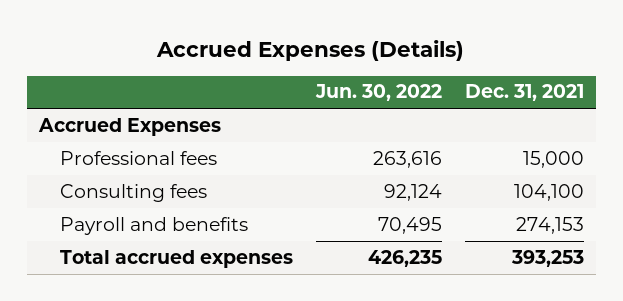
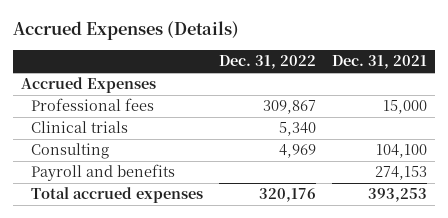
[314,84,442,102] Jun. 30, 2022 -> none
none -> [219,55,317,70] Dec. 31, 2022
none -> [31,121,129,134] Clinical trials
[59,183,207,202] Consulting fees -> [31,143,110,160] Consulting

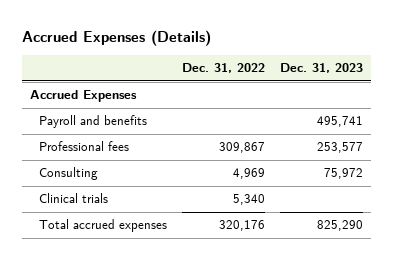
[332,55,428,70] Dec. 31, 2021 -> none
none -> [280,63,364,74] Dec. 31, 2023
[31,164,176,182] Payroll and benefits -> [39,115,148,129] Payroll and benefits
[31,121,129,134] Clinical trials -> [39,193,109,204] Clinical trials

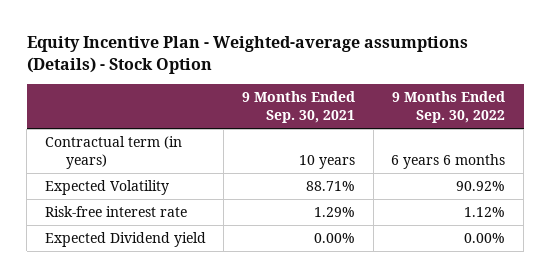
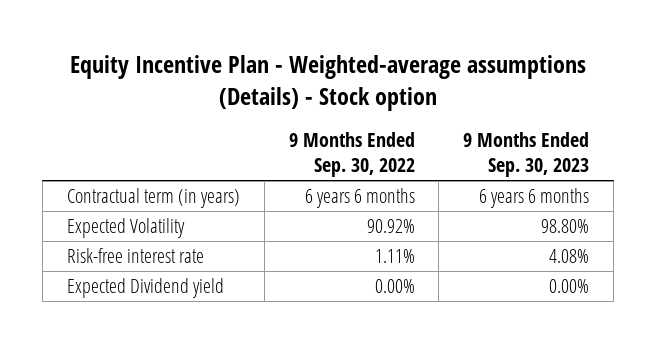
[26,36,468,74] Equity Incentive Plan - Weighted-average assumptions (Details) - Stock Option -> [70,55,587,111] Equity Incentive Plan - Weighted-average assumptions (Details) - Stock option
[242,91,356,124] 9 Months Ended Sep. 30, 2021 -> none
none -> [463,132,590,178] 9 Months Ended Sep. 30, 2023
[464,207,506,218] 1.12% -> [374,249,415,264] 1.11%

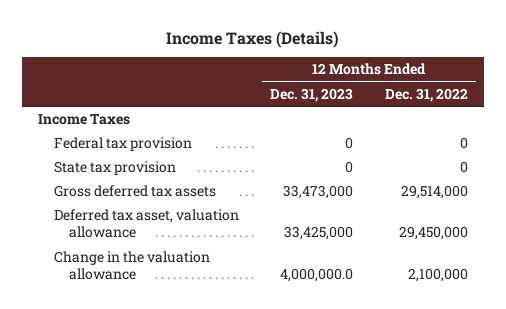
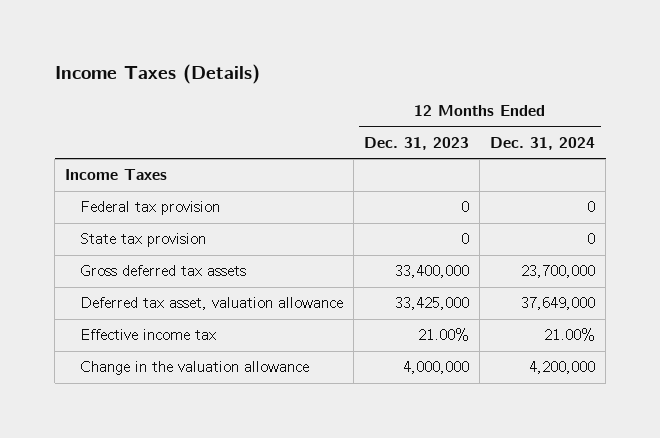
[385,87,469,102] Dec. 31, 2022 -> none
none -> [490,136,596,150] Dec. 31, 2024
[283,185,354,200] 33,473,000 -> [395,265,470,279] 33,400,000
none -> [80,329,217,341] Effective income tax
[280,268,354,283] 4,000,000.0 -> [403,361,470,375] 4,000,000

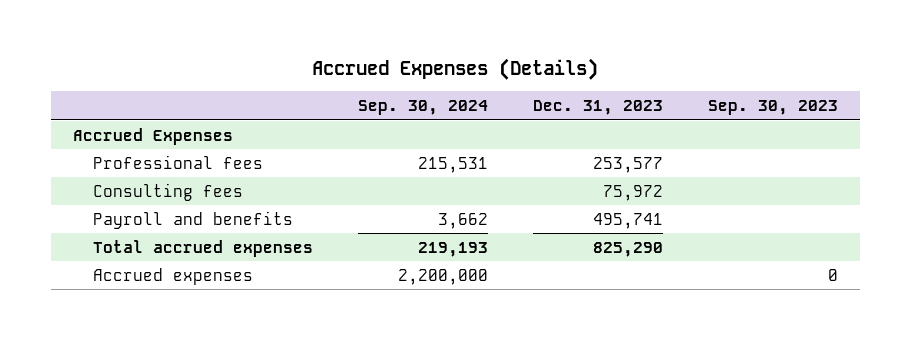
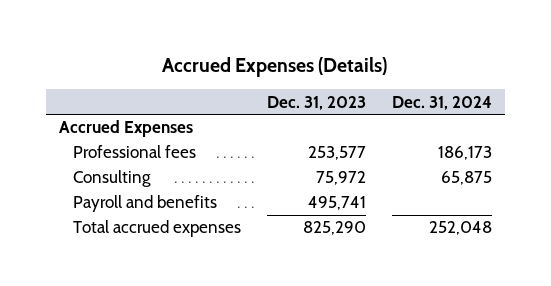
[358,100,489,116] Sep. 30, 2024 -> none
[707,100,838,116] Sep. 30, 2023 -> none
none -> [392,95,493,110] Dec. 31, 2024
[93,182,244,201] Consulting fees -> [73,170,152,188] Consulting
[93,267,254,285] Accrued expenses -> none

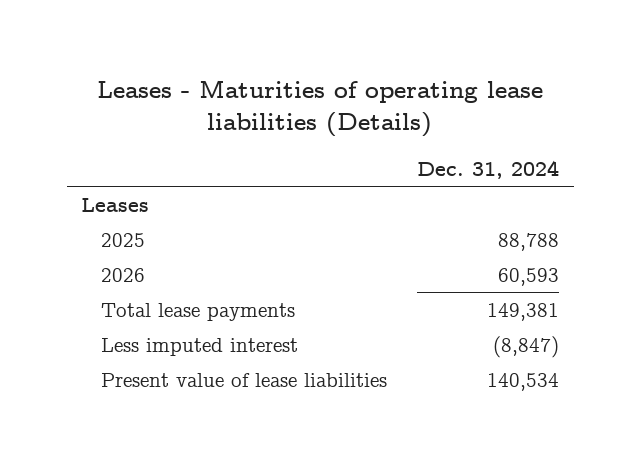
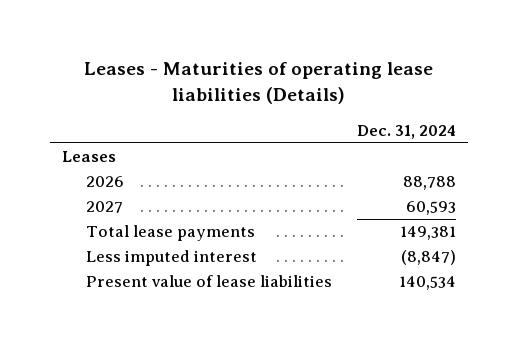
[101,232,146,247] 2025 -> [85,176,124,188] 2026
[101,267,146,282] 2026 -> [85,201,123,214] 2027

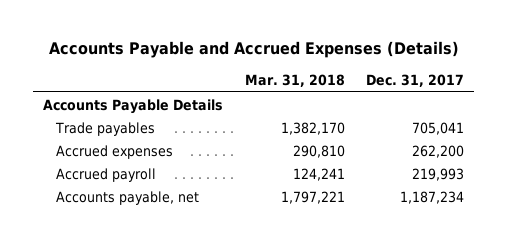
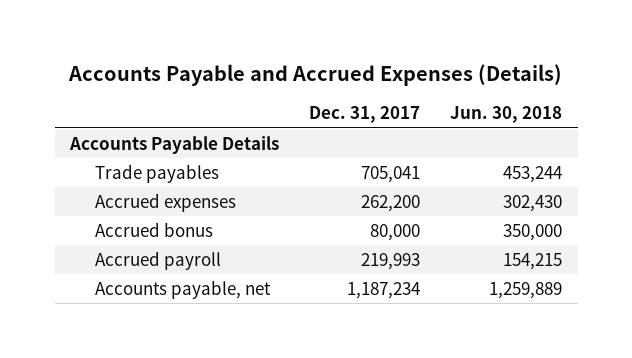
[244,74,345,88] Mar. 31, 2018 -> none
none -> [450,106,563,124] Jun. 30, 2018
none -> [95,221,214,237] Accrued bonus

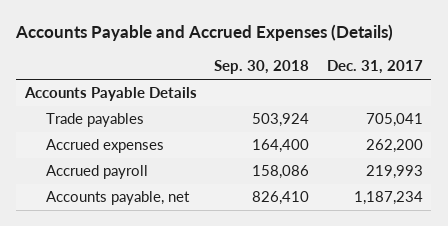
[450,106,563,124] Jun. 30, 2018 -> none
none -> [214,60,310,75] Sep. 30, 2018
[95,221,214,237] Accrued bonus -> none

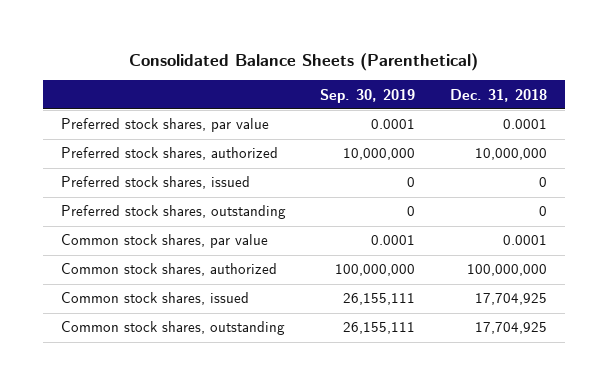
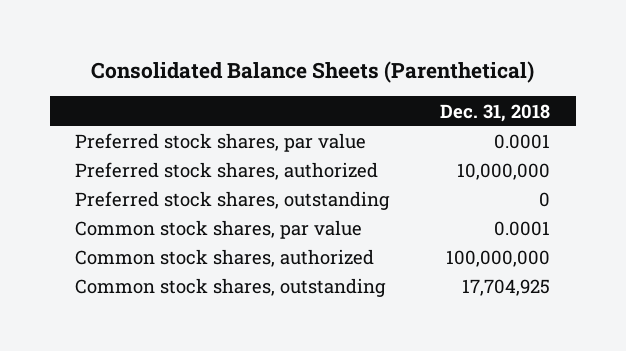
[320,88,416,103] Sep. 30, 2019 -> none
[60,176,250,190] Preferred stock shares, issued -> none
[60,292,249,306] Common stock shares, issued -> none

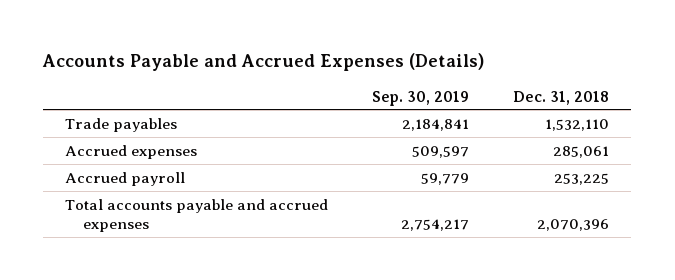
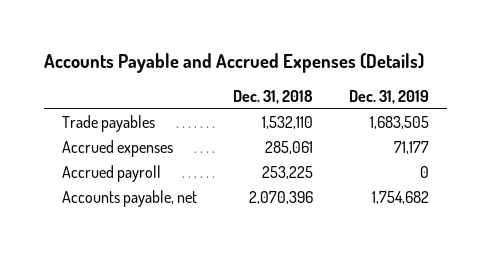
[372,90,470,106] Sep. 30, 2019 -> none
none -> [349,90,430,105] Dec. 31, 2019
[65,198,329,232] Total accounts payable and accrued expenses -> [61,190,197,208] Accounts payable, net

